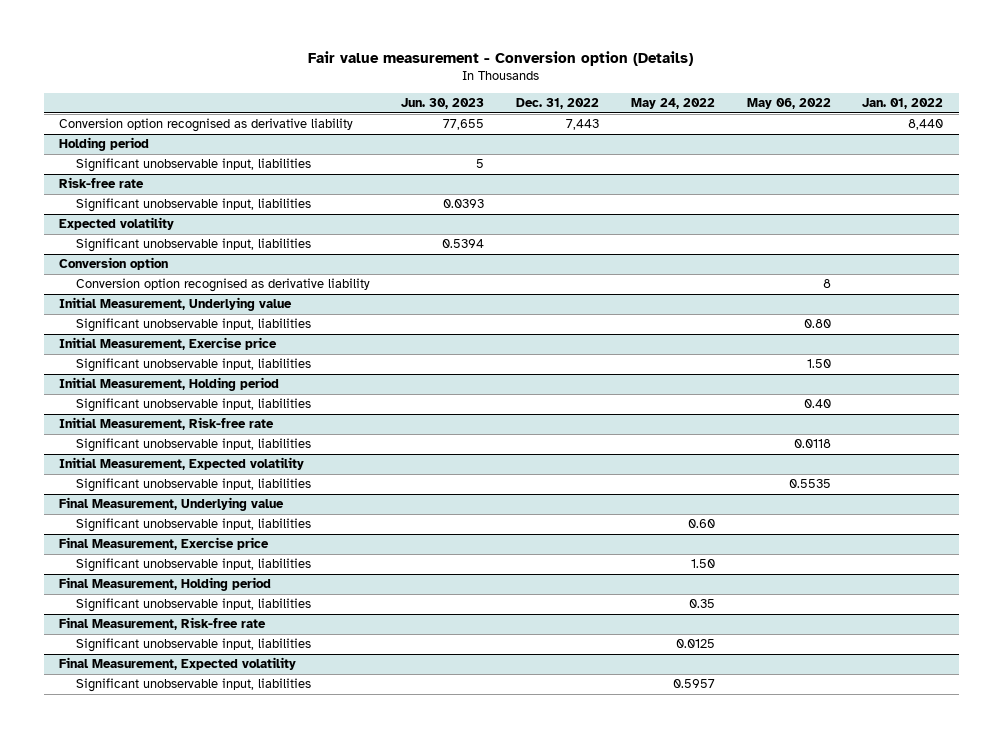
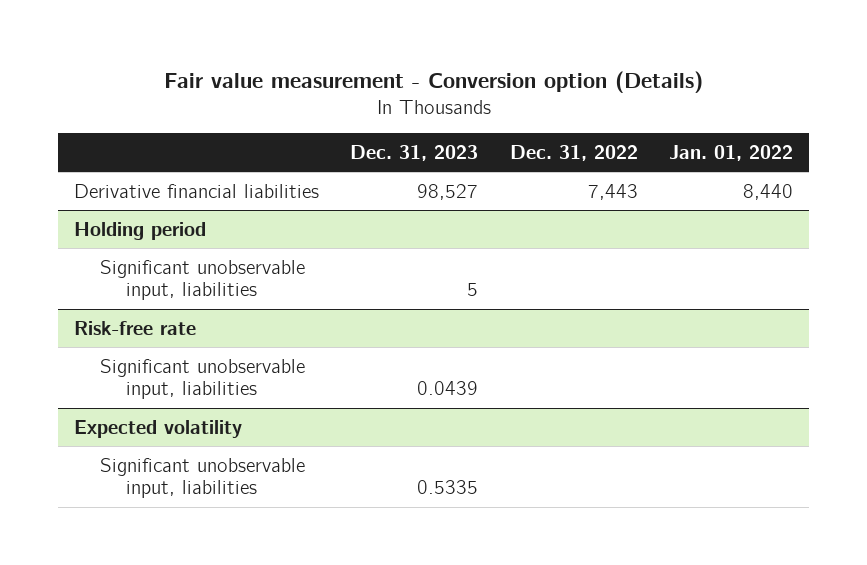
[401,98,485,110] Jun. 30, 2023 -> none
[630,98,715,110] May 24, 2022 -> none
[746,98,831,110] May 06, 2022 -> none
none -> [350,145,479,162] Dec. 31, 2023
[59,118,354,133] Conversion option recognised as derivative liability -> [73,183,319,198] Derivative financial liabilities
[59,257,169,271] Conversion option -> none
[75,278,370,293] Conversion option recognised as derivative liability -> none
[59,297,293,312] Initial Measurement, Underlying value -> none
[75,318,311,333] Significant unobservable input, liabilities -> none
[59,337,278,351] Initial Measurement, Exercise price -> none
[75,358,311,373] Significant unobservable input, liabilities -> none
[59,377,280,392] Initial Measurement, Holding period -> none
[75,398,311,413] Significant unobservable input, liabilities -> none
[59,417,275,431] Initial Measurement, Risk-free rate -> none
[75,438,311,453] Significant unobservable input, liabilities -> none
[59,457,305,471] Initial Measurement, Expected volatility -> none
[75,478,311,493] Significant unobservable input, liabilities -> none
[59,497,285,512] Final Measurement, Underlying value -> none
[75,518,311,533] Significant unobservable input, liabilities -> none
[59,537,270,551] Final Measurement, Exercise price -> none
[75,558,311,573] Significant unobservable input, liabilities -> none
[59,577,272,592] Final Measurement, Holding period -> none
[75,598,311,613] Significant unobservable input, liabilities -> none
[59,617,267,631] Final Measurement, Risk-free rate -> none
[75,638,311,653] Significant unobservable input, liabilities -> none
[59,657,297,671] Final Measurement, Expected volatility -> none
[75,678,311,693] Significant unobservable input, liabilities -> none

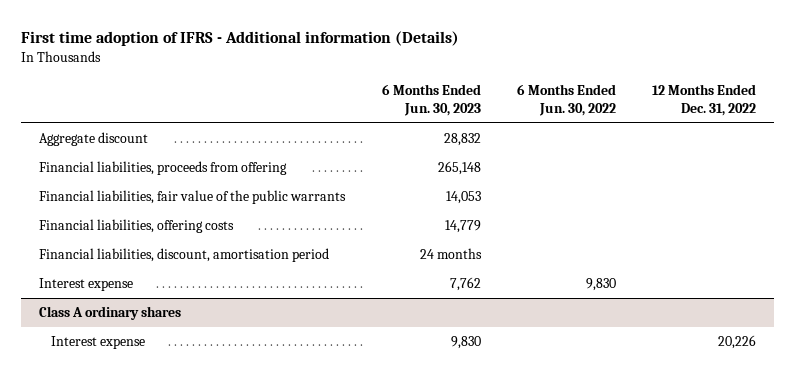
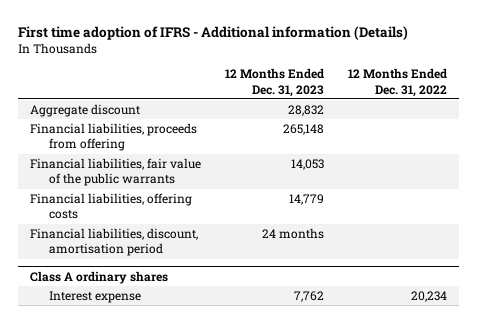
[381,84,481,117] 6 Months Ended Jun. 30, 2023 -> none
[516,84,616,117] 6 Months Ended Jun. 30, 2022 -> none
none -> [225,68,325,97] 12 Months Ended Dec. 31, 2023
[39,278,134,292] Interest expense -> none
[718,335,757,350] 20,226 -> [411,290,448,302] 20,234

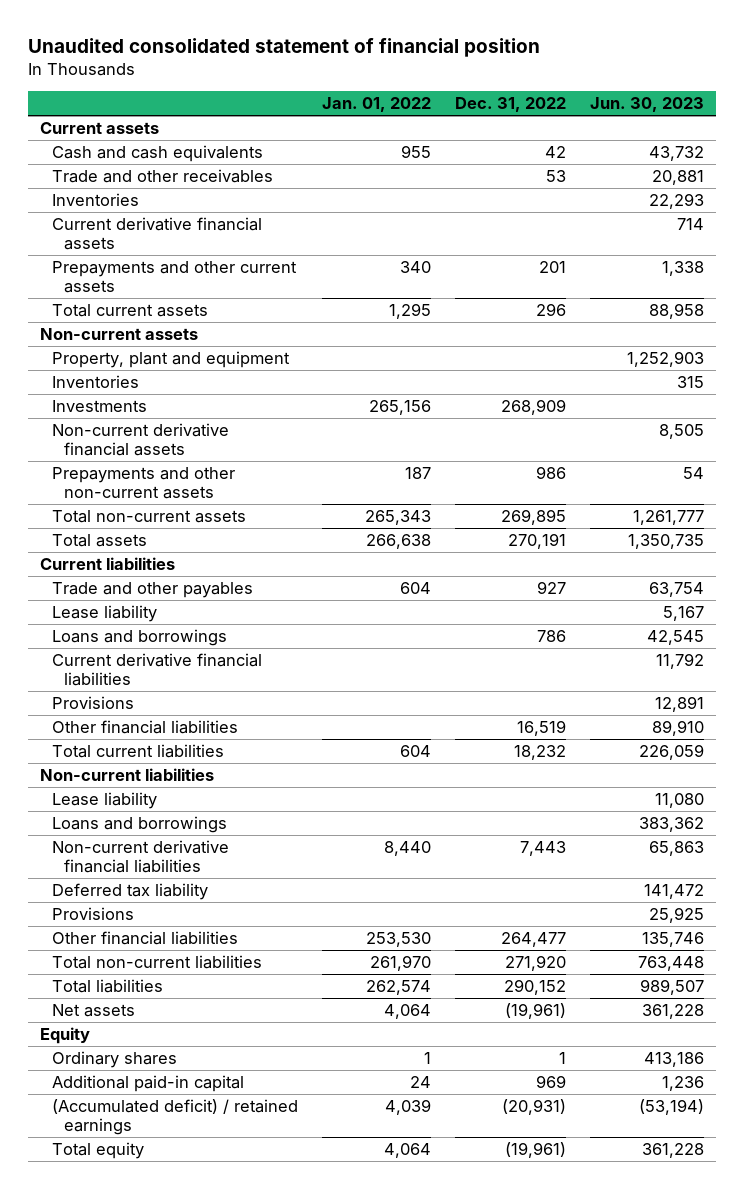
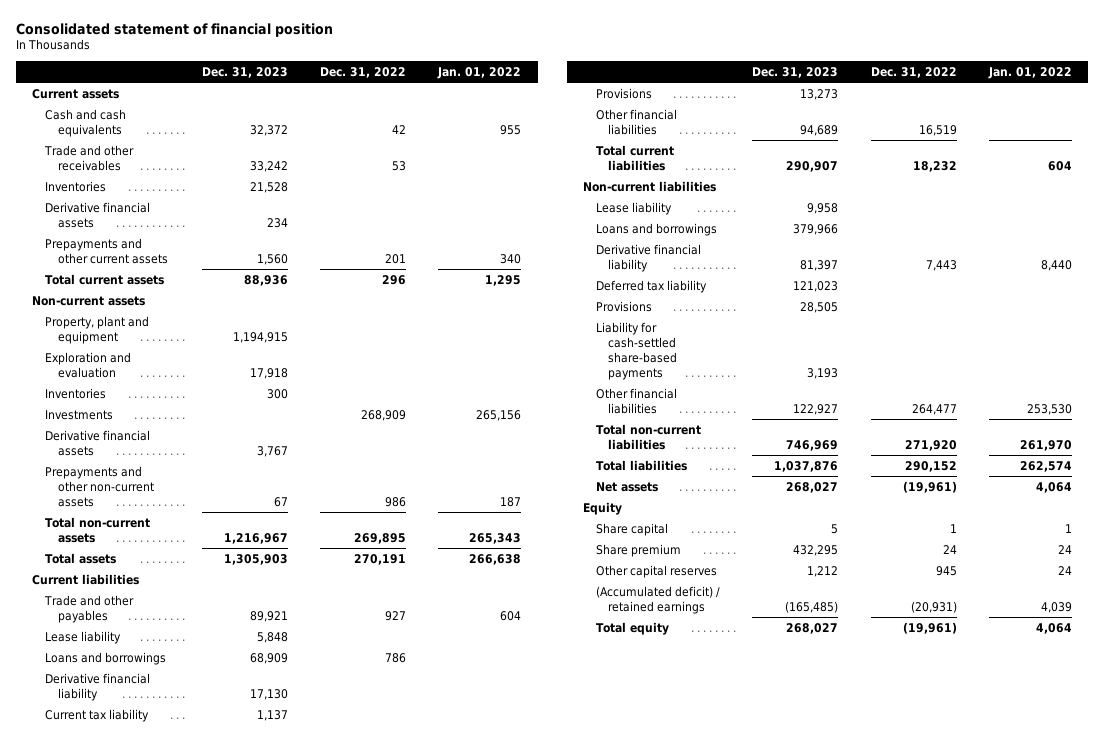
[27,37,540,57] Unaudited consolidated statement of financial position -> [15,22,333,37] Consolidated statement of financial position
[590,97,705,113] Jun. 30, 2023 -> none
none -> [201,66,288,78] Dec. 31, 2023
[52,216,263,250] Current derivative financial assets -> [45,201,151,228] Derivative financial assets
none -> [45,351,132,378] Exploration and evaluation
[52,422,230,456] Non-current derivative financial assets -> [45,429,151,456] Derivative financial assets
[52,652,263,686] Current derivative financial liabilities -> [45,672,151,701] Derivative financial liability
none -> [45,708,150,722] Current tax liability
[52,839,230,873] Non-current derivative financial liabilities -> [595,243,701,272] Derivative financial liability
none -> [595,321,678,380] Liability for cash-settled share-based payments
[52,1074,245,1092] Additional paid-in capital -> none
[52,1050,178,1068] Ordinary shares -> [595,522,668,536] Share capital
none -> [595,543,681,557] Share premium
none -> [595,564,717,578] Other capital reserves

